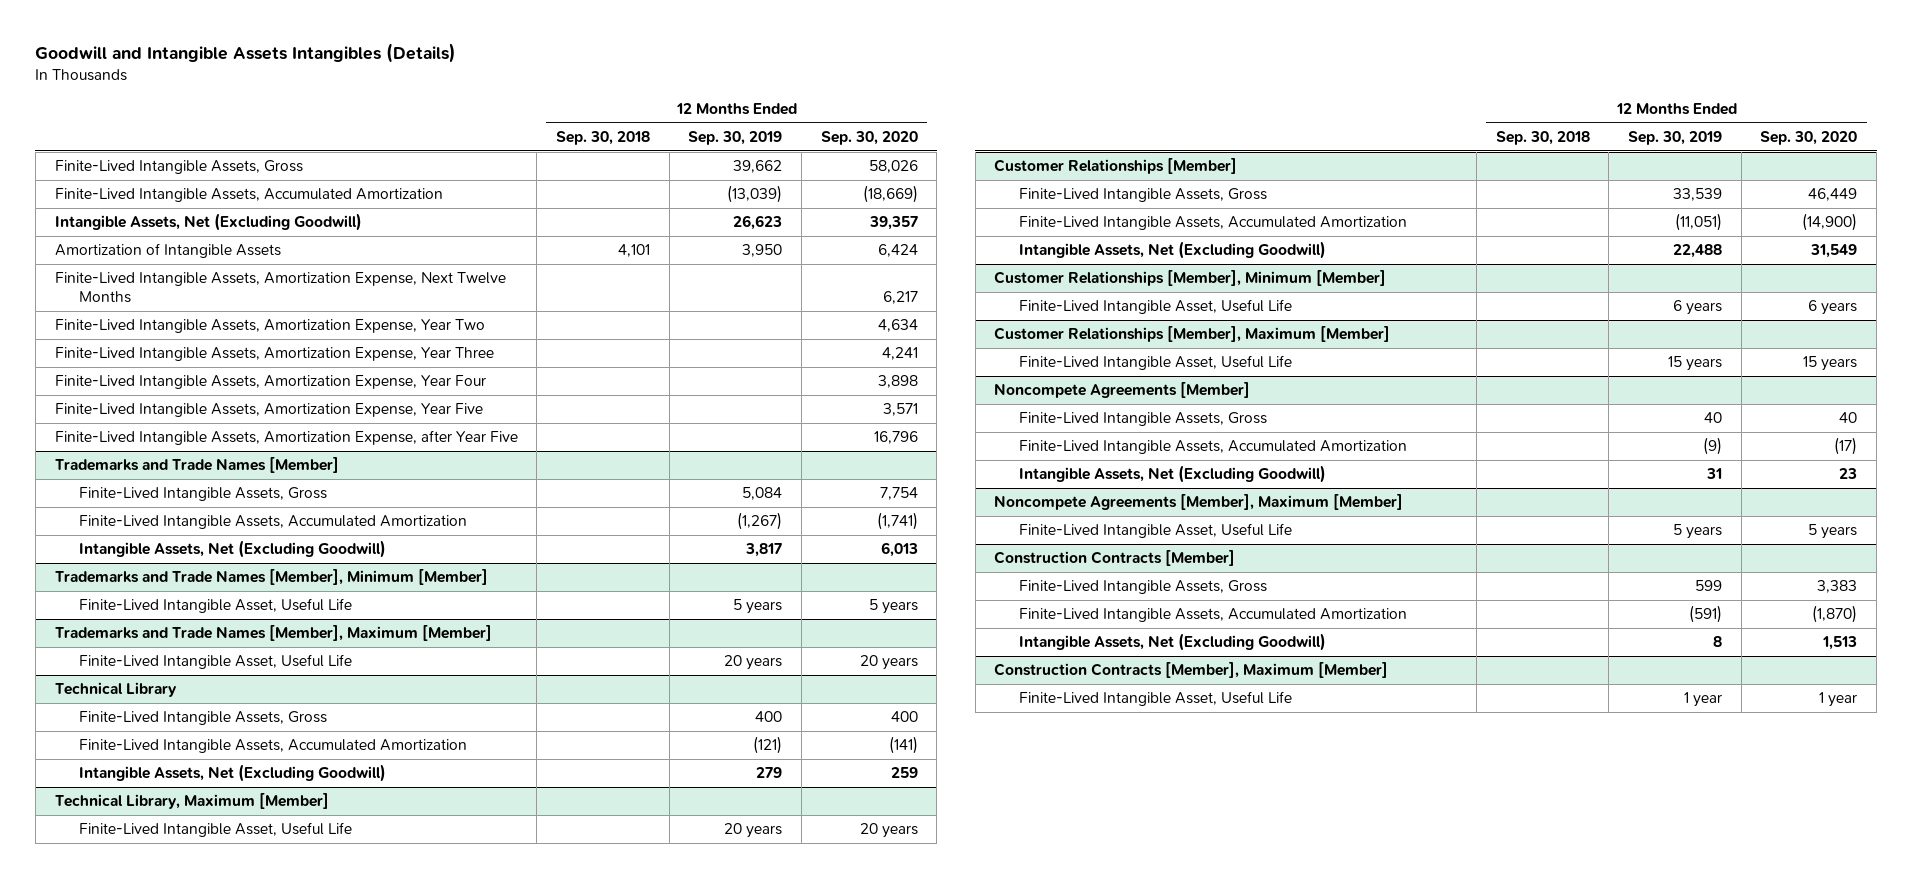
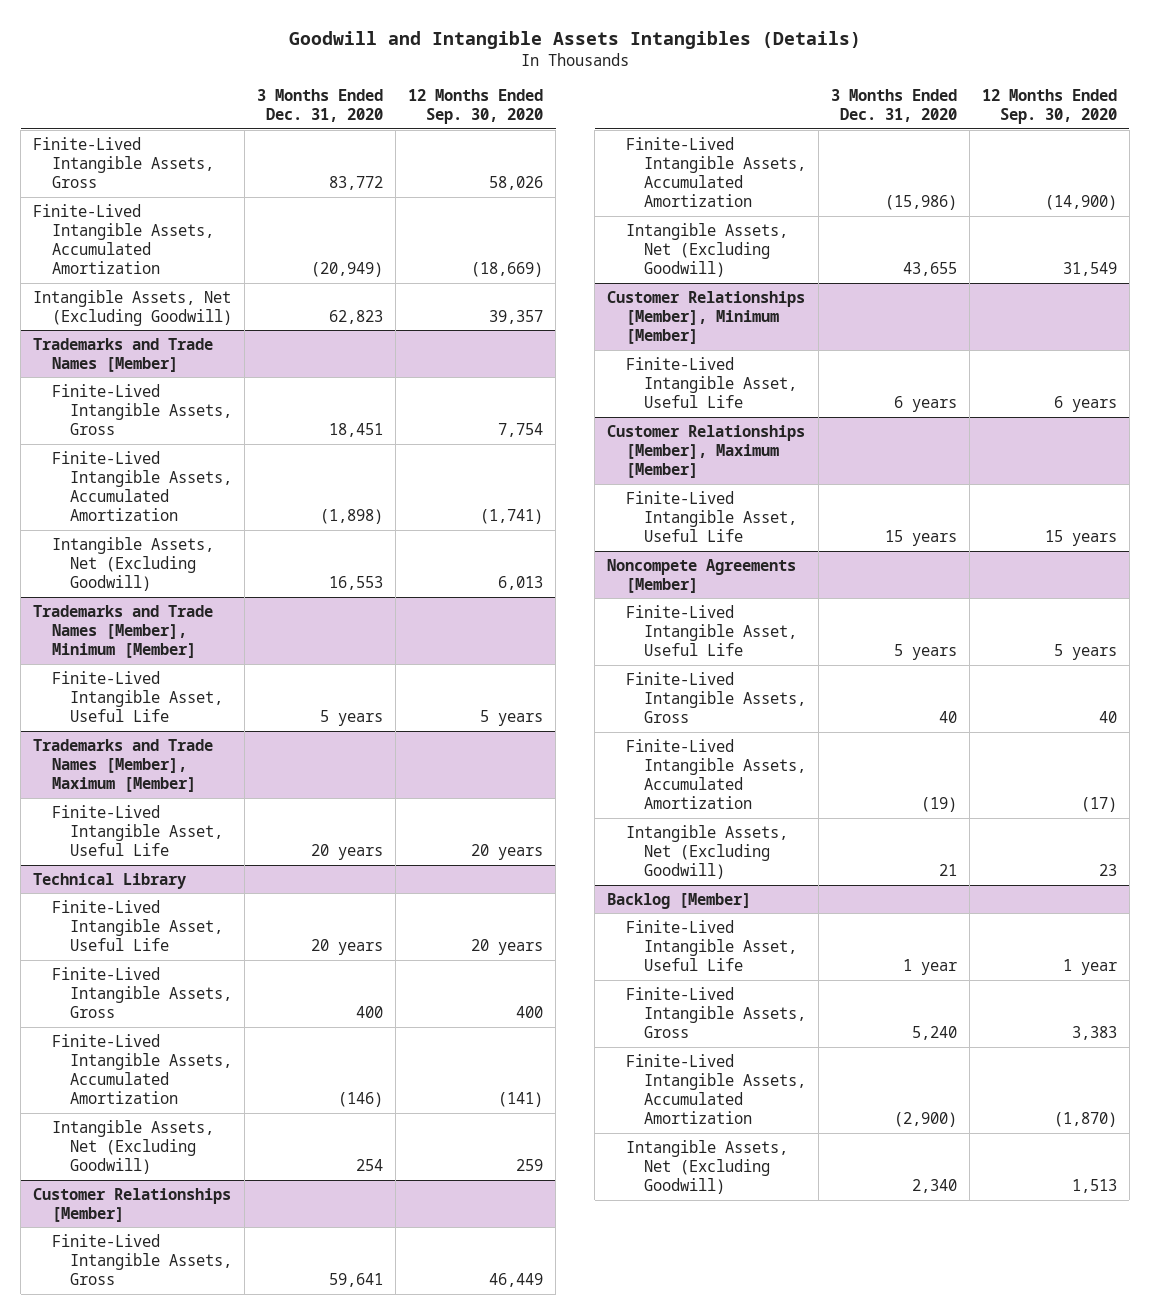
[555,130,650,145] Sep. 30, 2018 -> none
[688,130,783,145] Sep. 30, 2019 -> none
none -> [257,89,384,123] 3 Months Ended Dec. 31, 2020
[54,243,281,259] Amortization of Intangible Assets -> none
[54,272,506,304] Finite-Lived Intangible Assets, Amortization Expense, Next Twelve Months -> none
[54,319,485,334] Finite-Lived Intangible Assets, Amortization Expense, Year Two -> none
[54,347,494,362] Finite-Lived Intangible Assets, Amortization Expense, Year Three -> none
[54,375,486,390] Finite-Lived Intangible Assets, Amortization Expense, Year Four -> none
[54,403,483,418] Finite-Lived Intangible Assets, Amortization Expense, Year Five -> none
[54,430,518,446] Finite-Lived Intangible Assets, Amortization Expense, after Year Five -> none
none -> [51,899,224,952] Finite-Lived Intangible Asset, Useful Life
[54,793,329,810] Technical Library, Maximum [Member] -> none
[78,822,352,838] Finite-Lived Intangible Asset, Useful Life -> none
none -> [625,604,798,657] Finite-Lived Intangible Asset, Useful Life
[994,494,1404,511] Noncompete Agreements [Member], Maximum [Member] -> none
[994,550,1236,567] Construction Contracts [Member] -> none
none -> [607,892,752,909] Backlog [Member]
[1808,524,1858,540] 5 years -> [1062,959,1117,976] 1 year
[994,662,1389,679] Construction Contracts [Member], Maximum [Member] -> none
[1018,691,1292,707] Finite-Lived Intangible Asset, Useful Life -> none

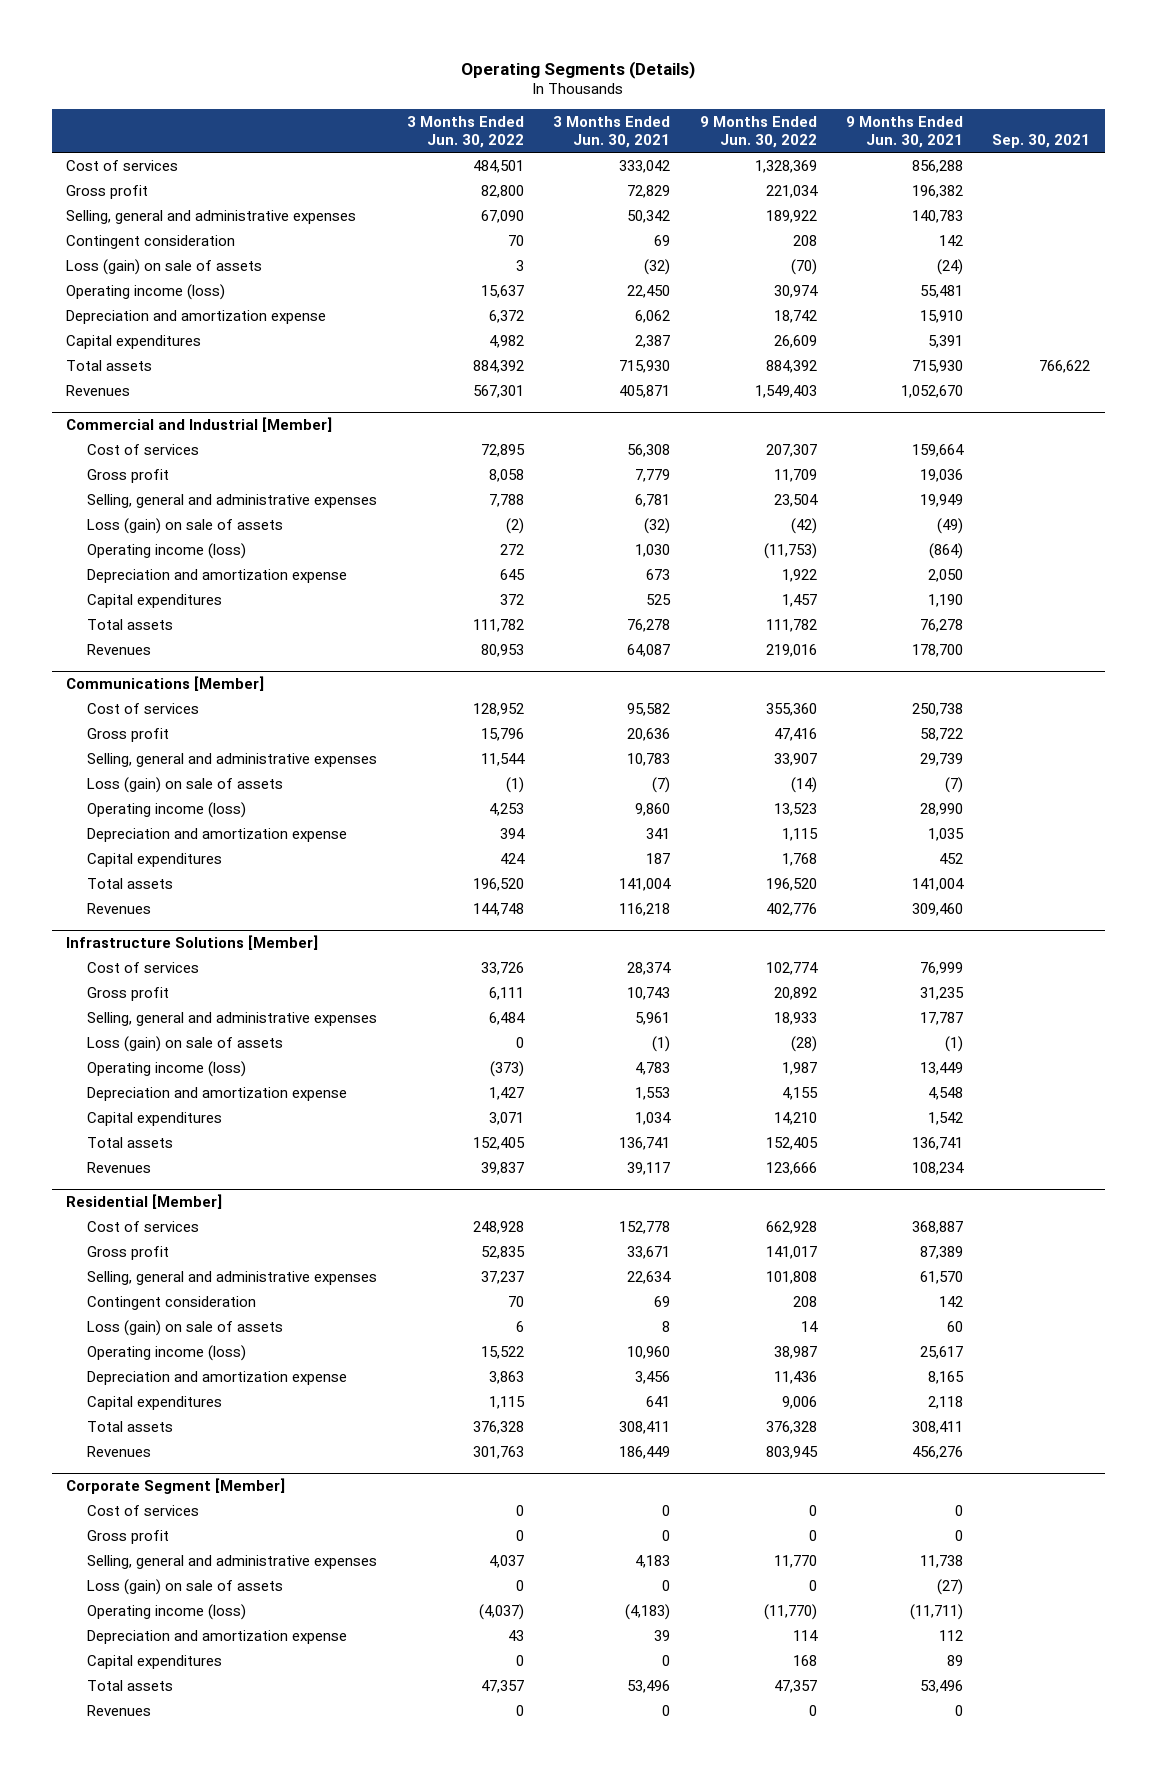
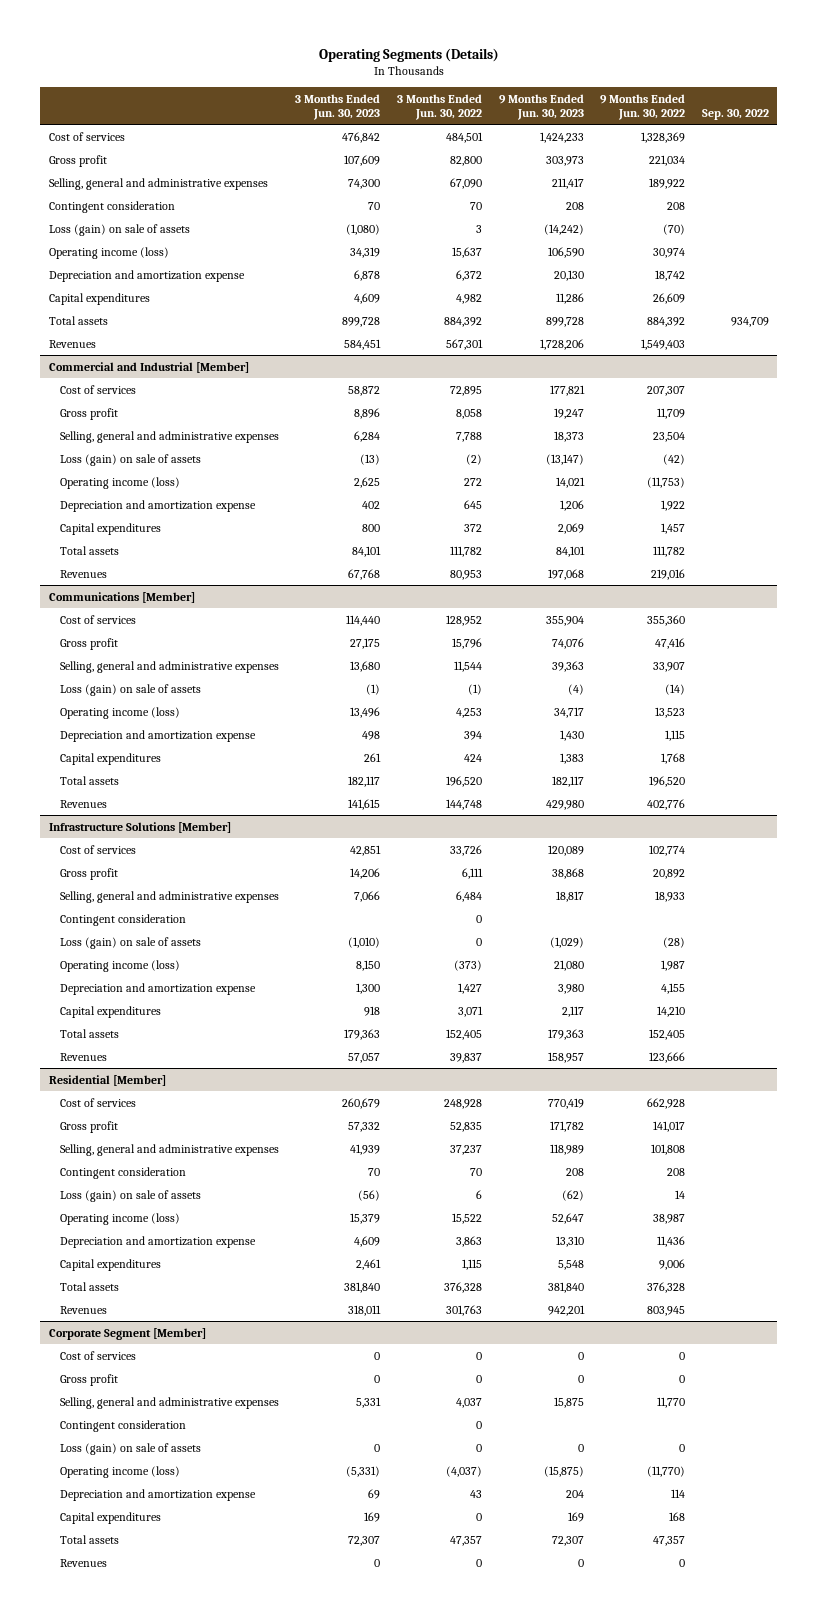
[553,115,671,149] 3 Months Ended Jun. 30, 2021 -> none
[845,115,963,149] 9 Months Ended Jun. 30, 2021 -> none
[992,134,1091,149] Sep. 30, 2021 -> none
none -> [295,93,381,120] 3 Months Ended Jun. 30, 2023
none -> [498,93,584,120] 9 Months Ended Jun. 30, 2023
none -> [701,108,769,120] Sep. 30, 2022
none -> [59,913,186,926] Contingent consideration
none -> [59,1419,186,1432] Contingent consideration

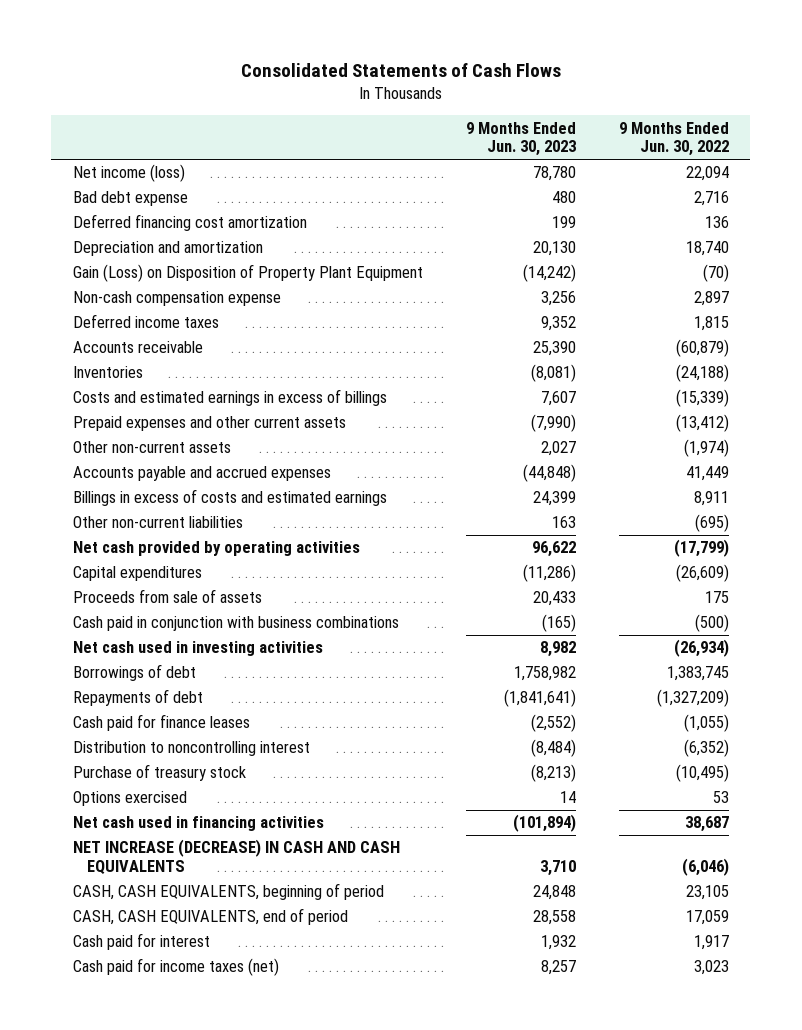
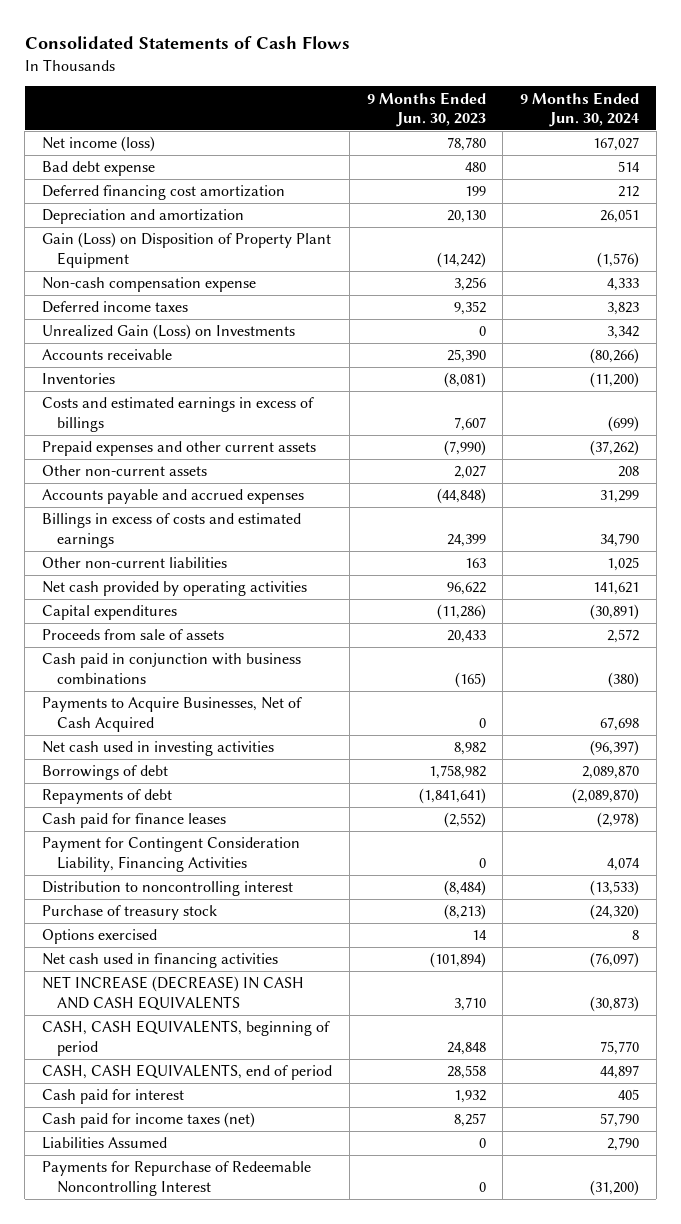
[618,121,729,157] 9 Months Ended Jun. 30, 2022 -> none
none -> [520,91,640,128] 9 Months Ended Jun. 30, 2024
none -> [42,324,296,341] Unrealized Gain (Loss) on Investments
none -> [42,697,303,732] Payments to Acquire Businesses, Net of Cash Acquired
none -> [42,837,301,872] Payment for Contingent Consideration Liability, Financing Activities
none -> [42,1137,168,1150] Liabilities Assumed
none -> [42,1161,312,1196] Payments for Repurchase of Redeemable Noncontrolling Interest

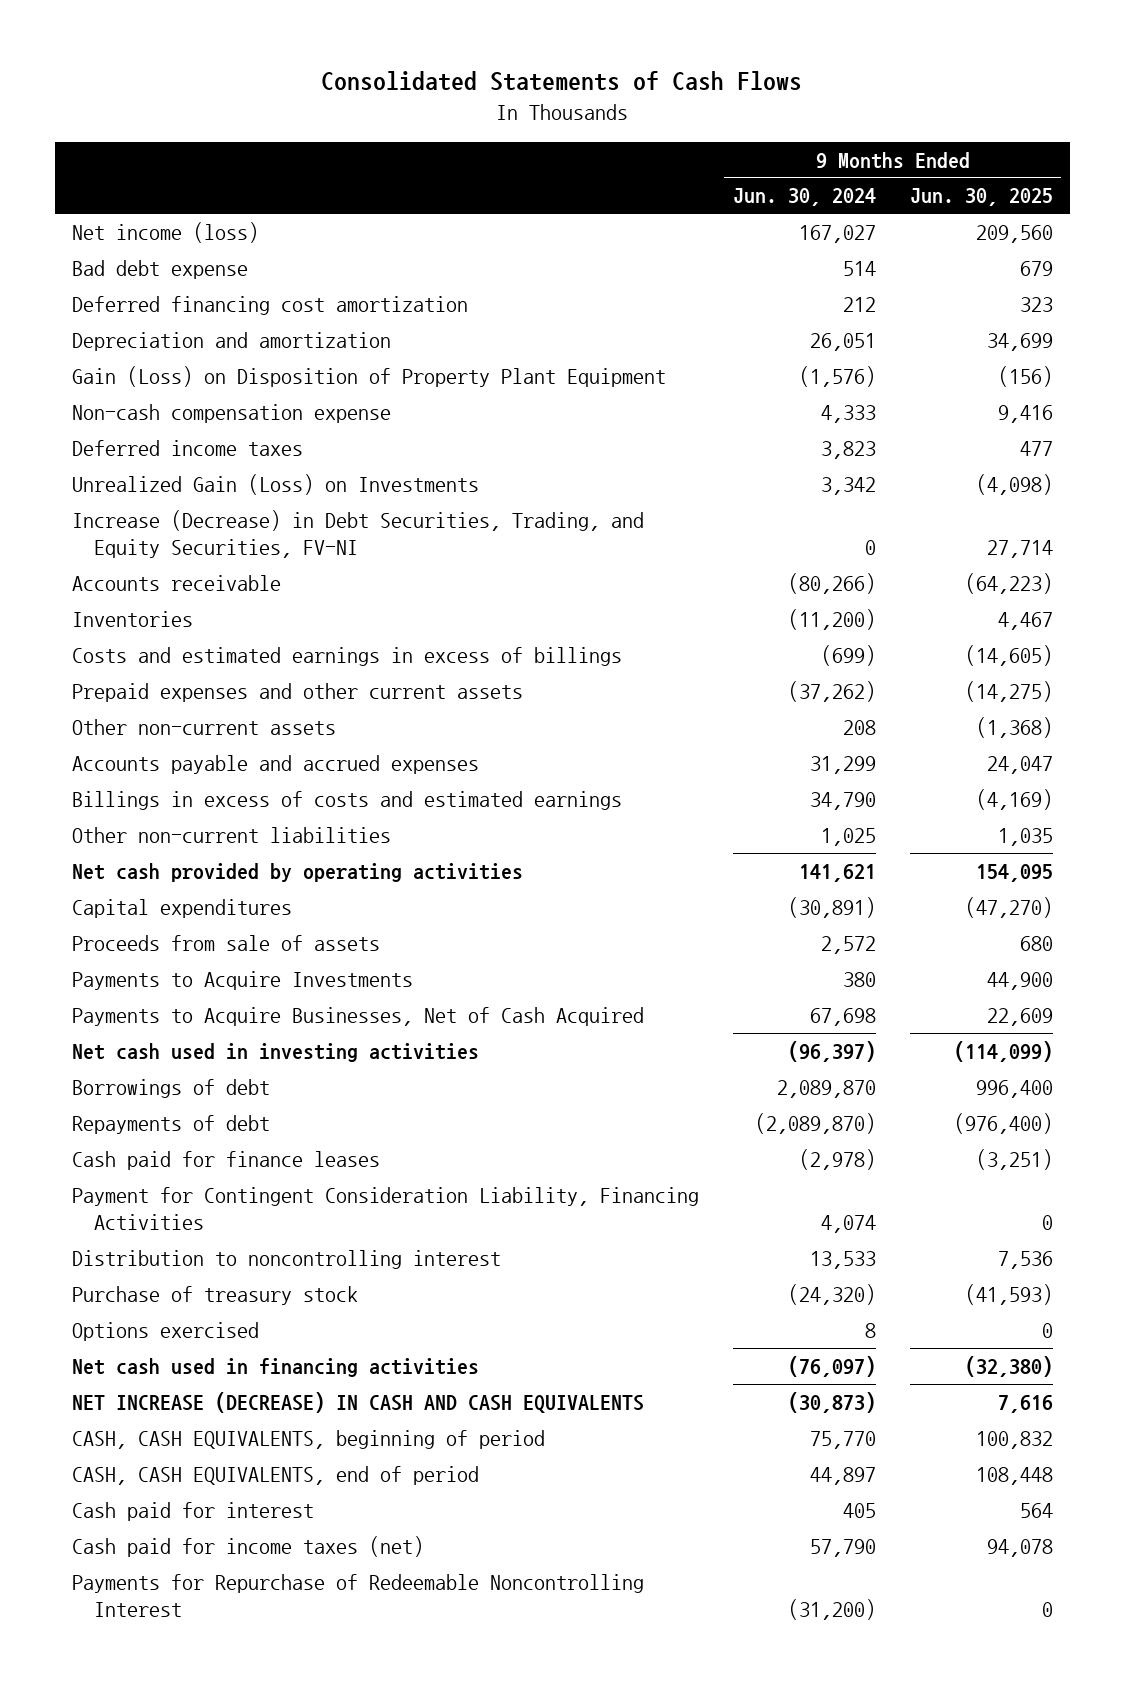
[366,91,486,128] 9 Months Ended Jun. 30, 2023 -> none
none -> [909,188,1053,207] Jun. 30, 2025
none -> [71,509,644,559] Increase (Decrease) in Debt Securities, Trading, and Equity Securities, FV-NI
[42,653,302,684] Cash paid in conjunction with business combinations -> none
none -> [71,970,413,990] Payments to Acquire Investments
[590,880,640,897] (13,533) -> [809,1250,876,1269] 13,533
[42,1137,168,1150] Liabilities Assumed -> none

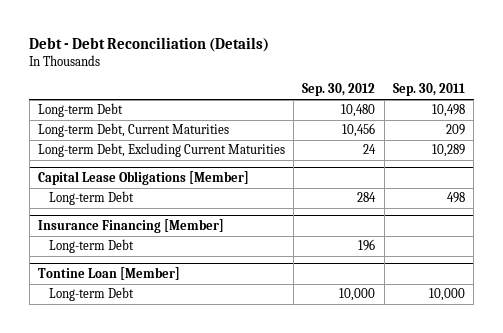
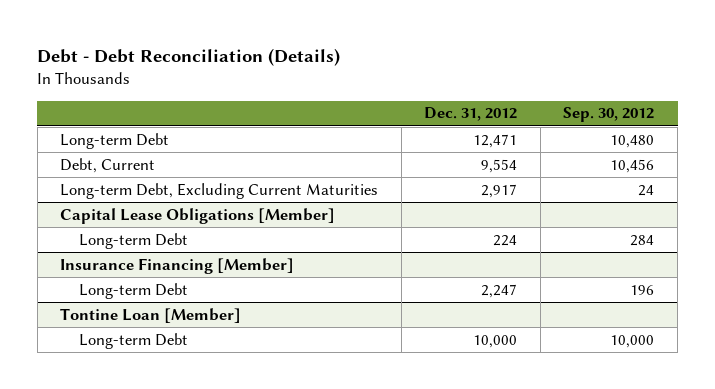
[392,83,465,97] Sep. 30, 2011 -> none
none -> [424,107,518,122] Dec. 31, 2012
[37,123,229,138] Long-term Debt, Current Maturities -> [60,157,156,173] Debt, Current

